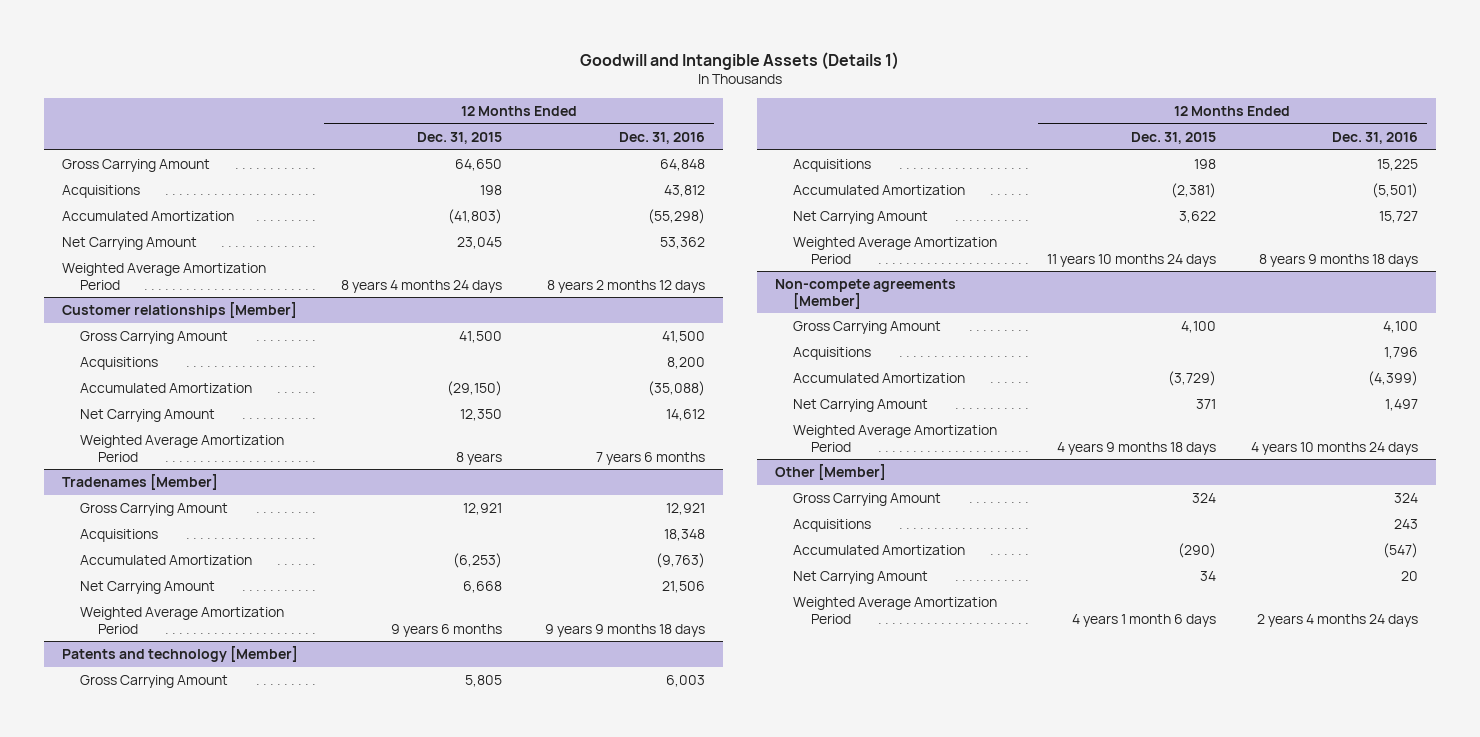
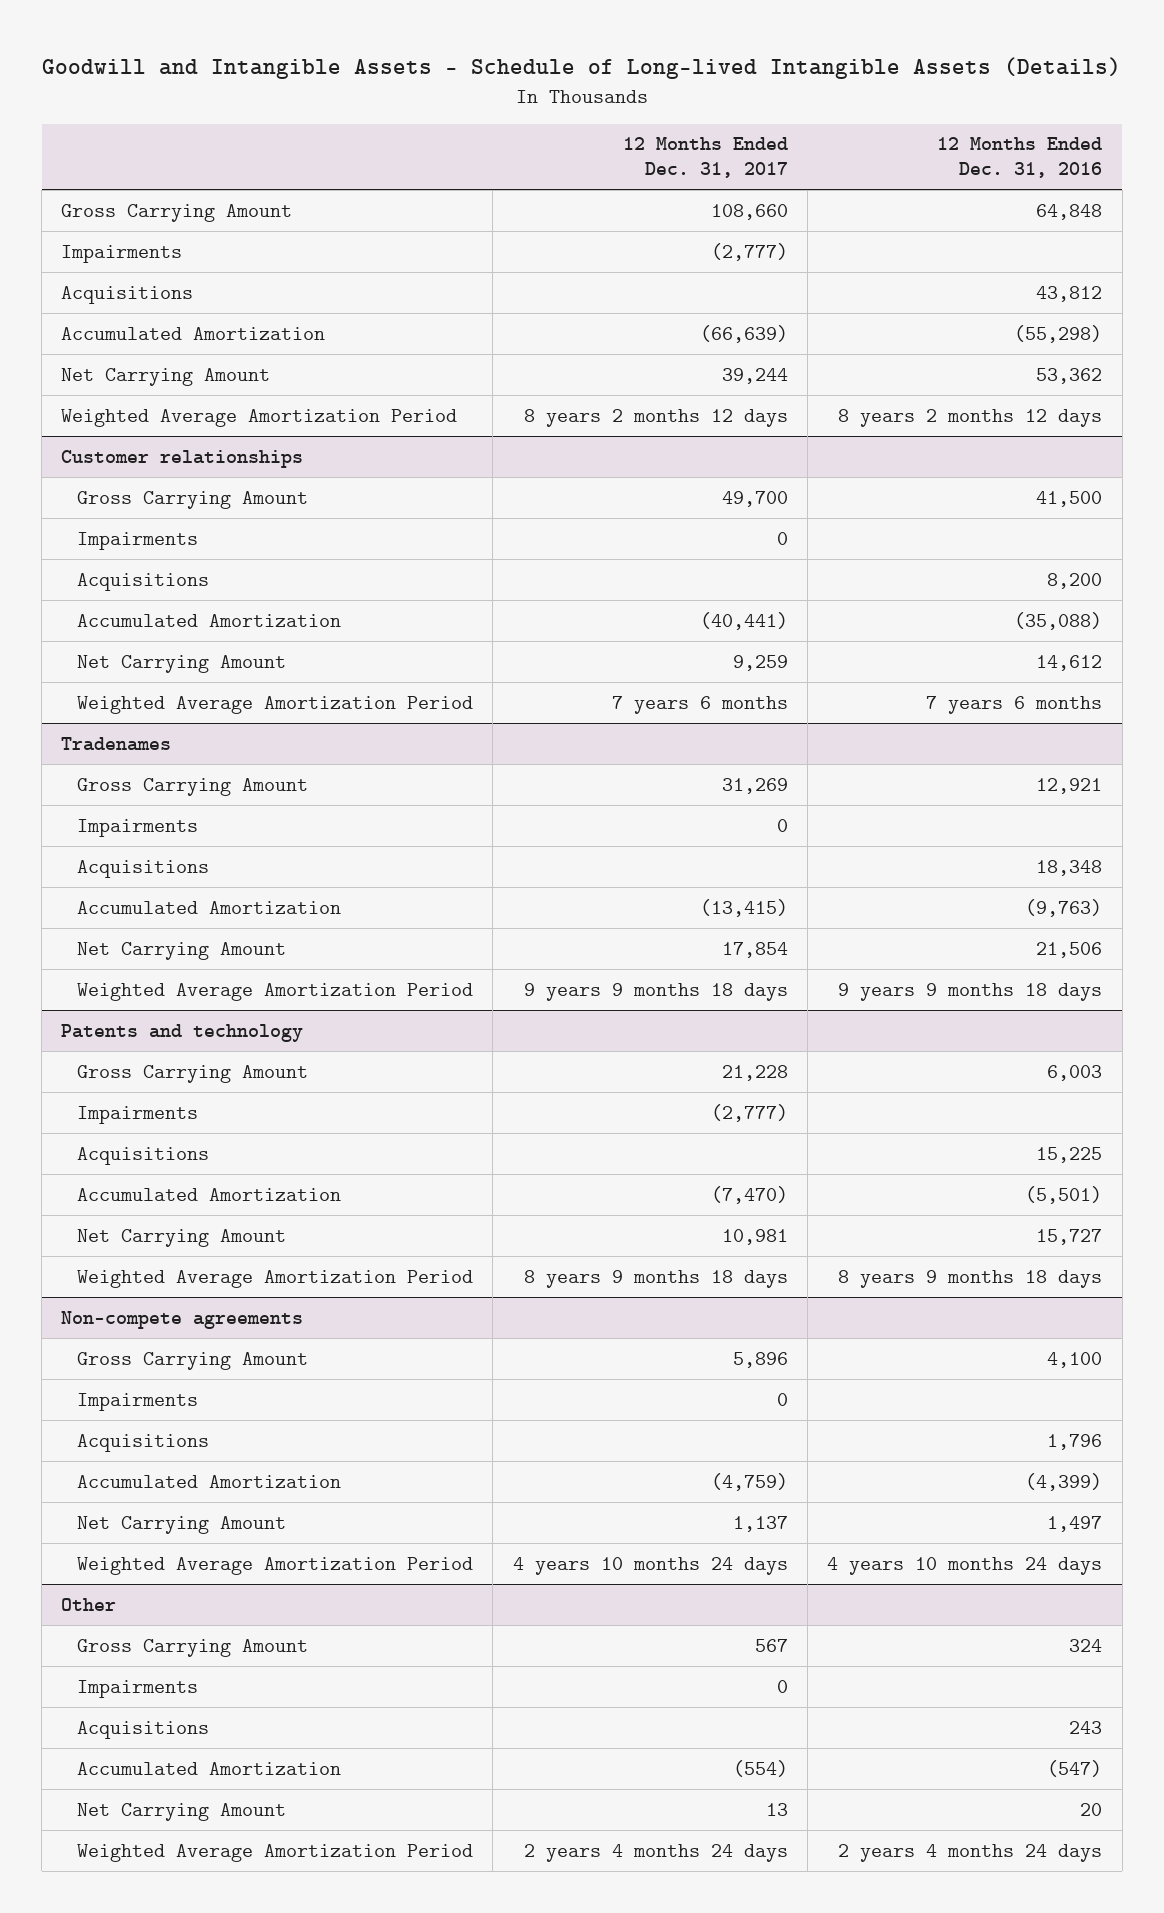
[579,51,899,70] Goodwill and Intangible Assets (Details 1) -> [41,57,1121,80] Goodwill and Intangible Assets - Schedule of Long-lived Intangible Assets (Details)
[417,131,503,144] Dec. 31, 2015 -> none
none -> [622,137,788,179] 12 Months Ended Dec. 31, 2017
none -> [61,244,183,263] Impairments
[61,301,297,318] Customer relationships [Member] -> [61,449,304,468] Customer relationships
none -> [77,531,199,550] Impairments
[61,473,218,490] Tradenames [Member] -> [61,736,172,751] Tradenames
none -> [77,818,199,837] Impairments
[61,645,298,662] Patents and technology [Member] -> [61,1023,304,1042] Patents and technology
none -> [77,1105,199,1124] Impairments
[775,278,957,309] Non-compete agreements [Member] -> [61,1310,304,1329] Non-compete agreements
none -> [77,1392,199,1411] Impairments
[775,463,887,480] Other [Member] -> [61,1597,117,1611] Other
none -> [77,1679,199,1698] Impairments

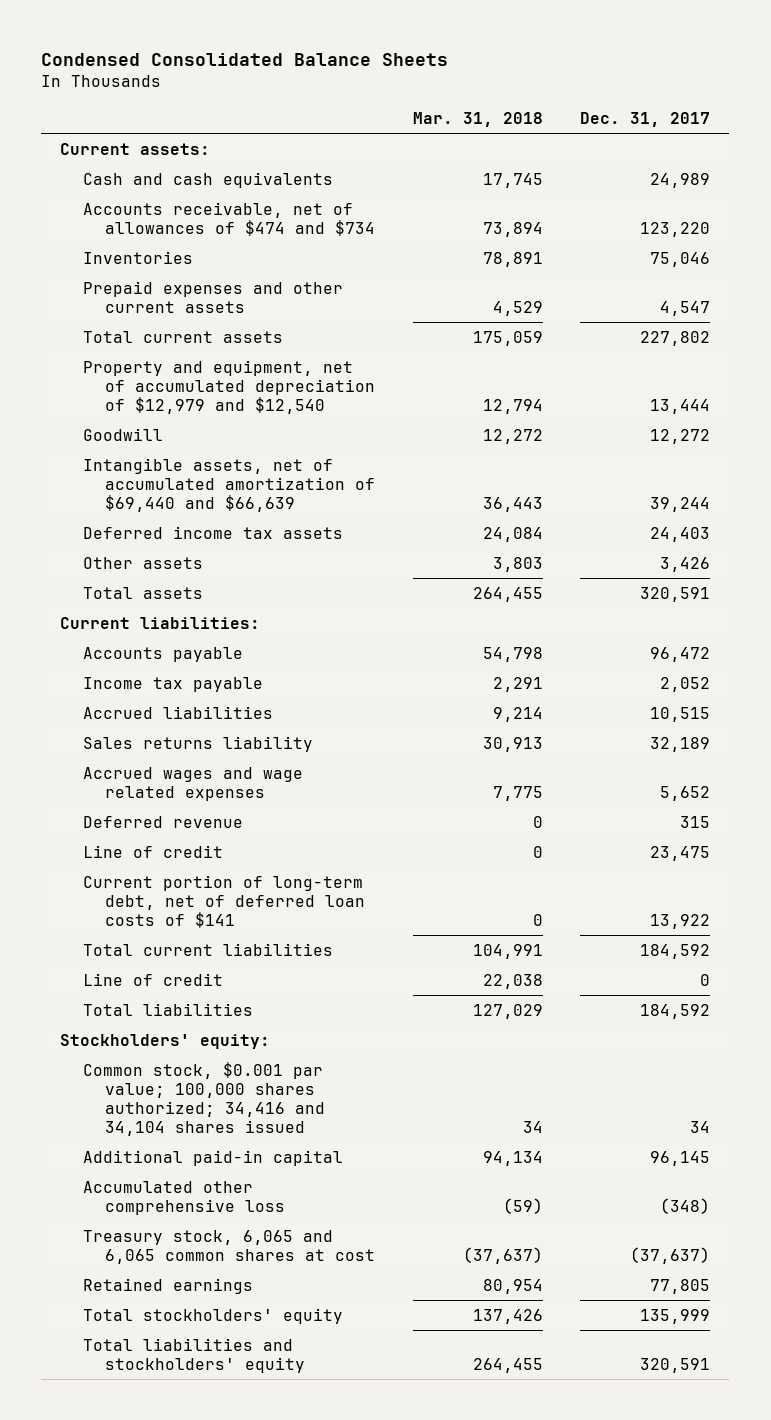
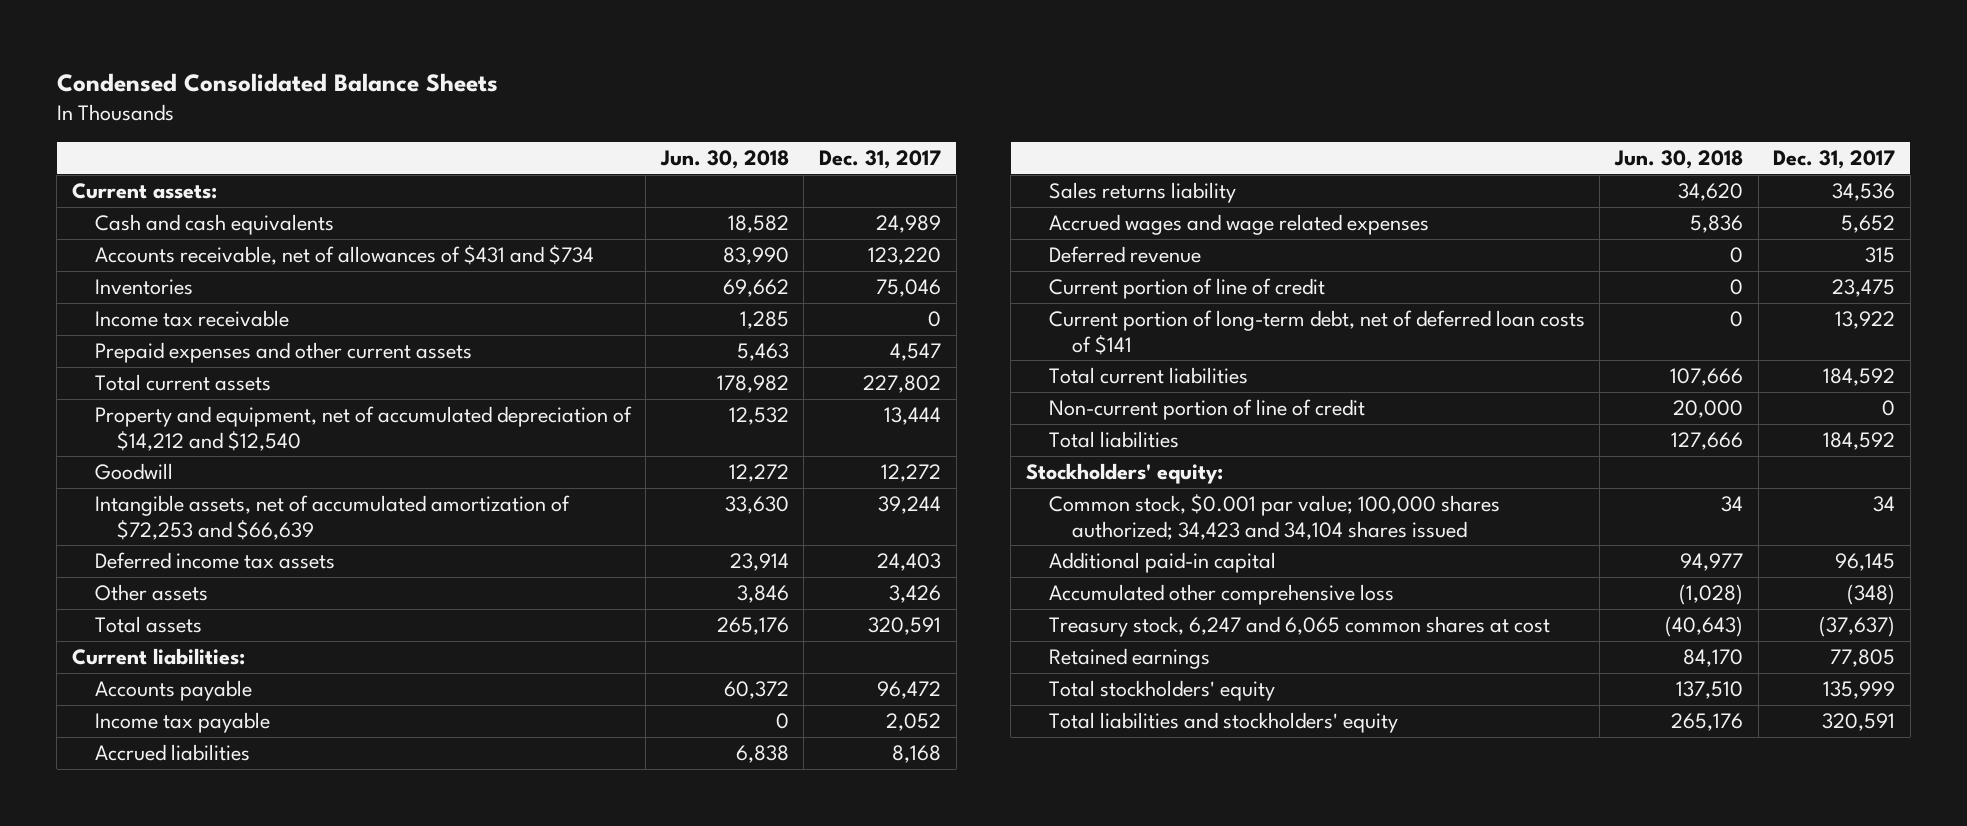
[412,111,543,127] Mar. 31, 2018 -> none
none -> [659,150,789,170] Jun. 30, 2018
[82,201,375,236] Accounts receivable, net of allowances of $474 and $734 -> [94,245,594,266] Accounts receivable, net of allowances of $431 and $734
none -> [94,310,289,328] Income tax receivable
[82,359,375,414] Property and equipment, net of accumulated depreciation of $12,979 and $12,540 -> [94,406,632,451] Property and equipment, net of accumulated depreciation of $14,212 and $12,540
[82,457,375,512] Intangible assets, net of accumulated amortization of $69,440 and $66,639 -> [94,495,570,540] Intangible assets, net of accumulated amortization of $72,253 and $66,639
[650,706,711,722] 10,515 -> [891,745,941,764] 8,168
[650,736,711,752] 32,189 -> [1832,183,1896,202] 34,536
[82,844,223,858] Line of credit -> [1048,278,1325,300] Current portion of line of credit
[82,972,223,986] Line of credit -> [1048,399,1365,421] Non-current portion of line of credit
[82,1061,325,1136] Common stock, $0.001 par value; 100,000 shares authorized; 34,416 and 34,104 shares issued -> [1048,494,1500,540] Common stock, $0.001 par value; 100,000 shares authorized; 34,423 and 34,104 shares issued
[82,1229,375,1264] Treasury stock, 6,065 and 6,065 common shares at cost -> [1048,616,1550,638] Treasury stock, 6,247 and 6,065 common shares at cost

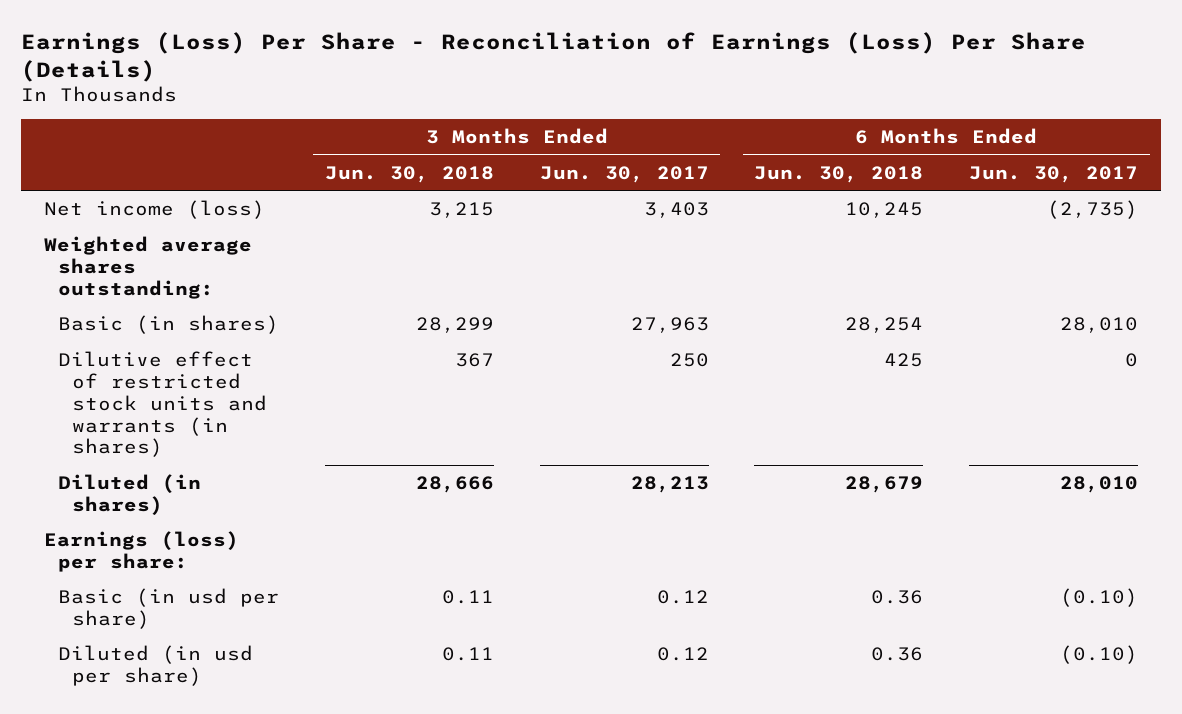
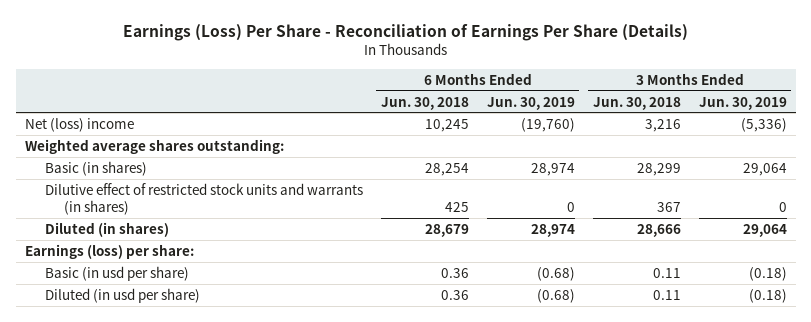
[21,32,1087,83] Earnings (Loss) Per Share - Reconciliation of Earnings (Loss) Per Share (Details) -> [122,23,688,41] Earnings (Loss) Per Share - Reconciliation of Earnings Per Share (Details)
[539,165,709,183] Jun. 30, 2017 -> none
[969,165,1139,183] Jun. 30, 2017 -> none
none -> [486,96,575,110] Jun. 30, 2019
none -> [698,96,787,110] Jun. 30, 2019
[44,200,266,220] Net income (loss) -> [24,117,134,132] Net (loss) income
[428,202,494,219] 3,215 -> [644,118,681,132] 3,216

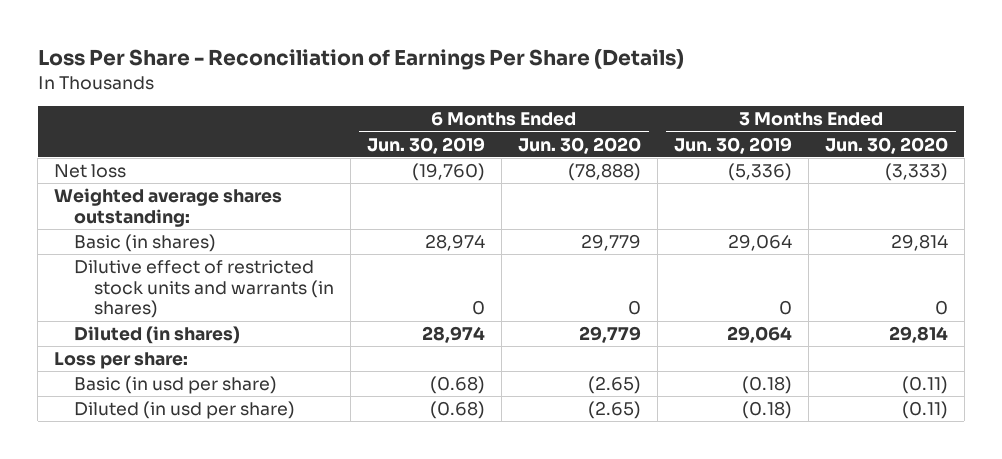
[122,23,688,41] Earnings (Loss) Per Share - Reconciliation of Earnings Per Share (Details) -> [37,49,684,71] Loss Per Share - Reconciliation of Earnings Per Share (Details)
[380,96,469,110] Jun. 30, 2018 -> none
[592,96,681,110] Jun. 30, 2018 -> none
none -> [518,136,642,154] Jun. 30, 2020
none -> [824,136,948,154] Jun. 30, 2020
[24,117,134,132] Net (loss) income -> [54,164,127,179] Net loss
[24,243,194,259] Earnings (loss) per share: -> [54,352,189,370] Loss per share:

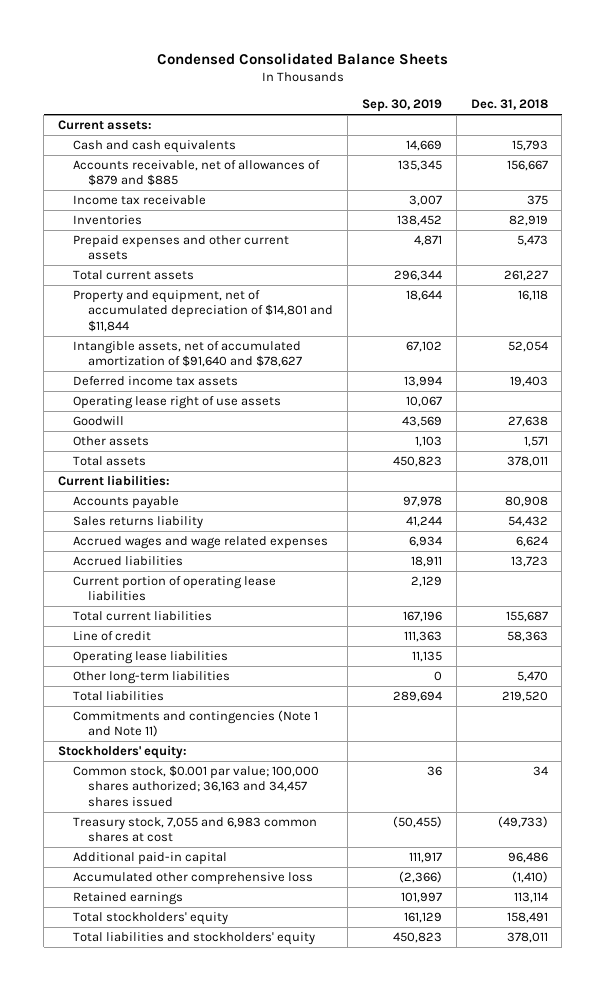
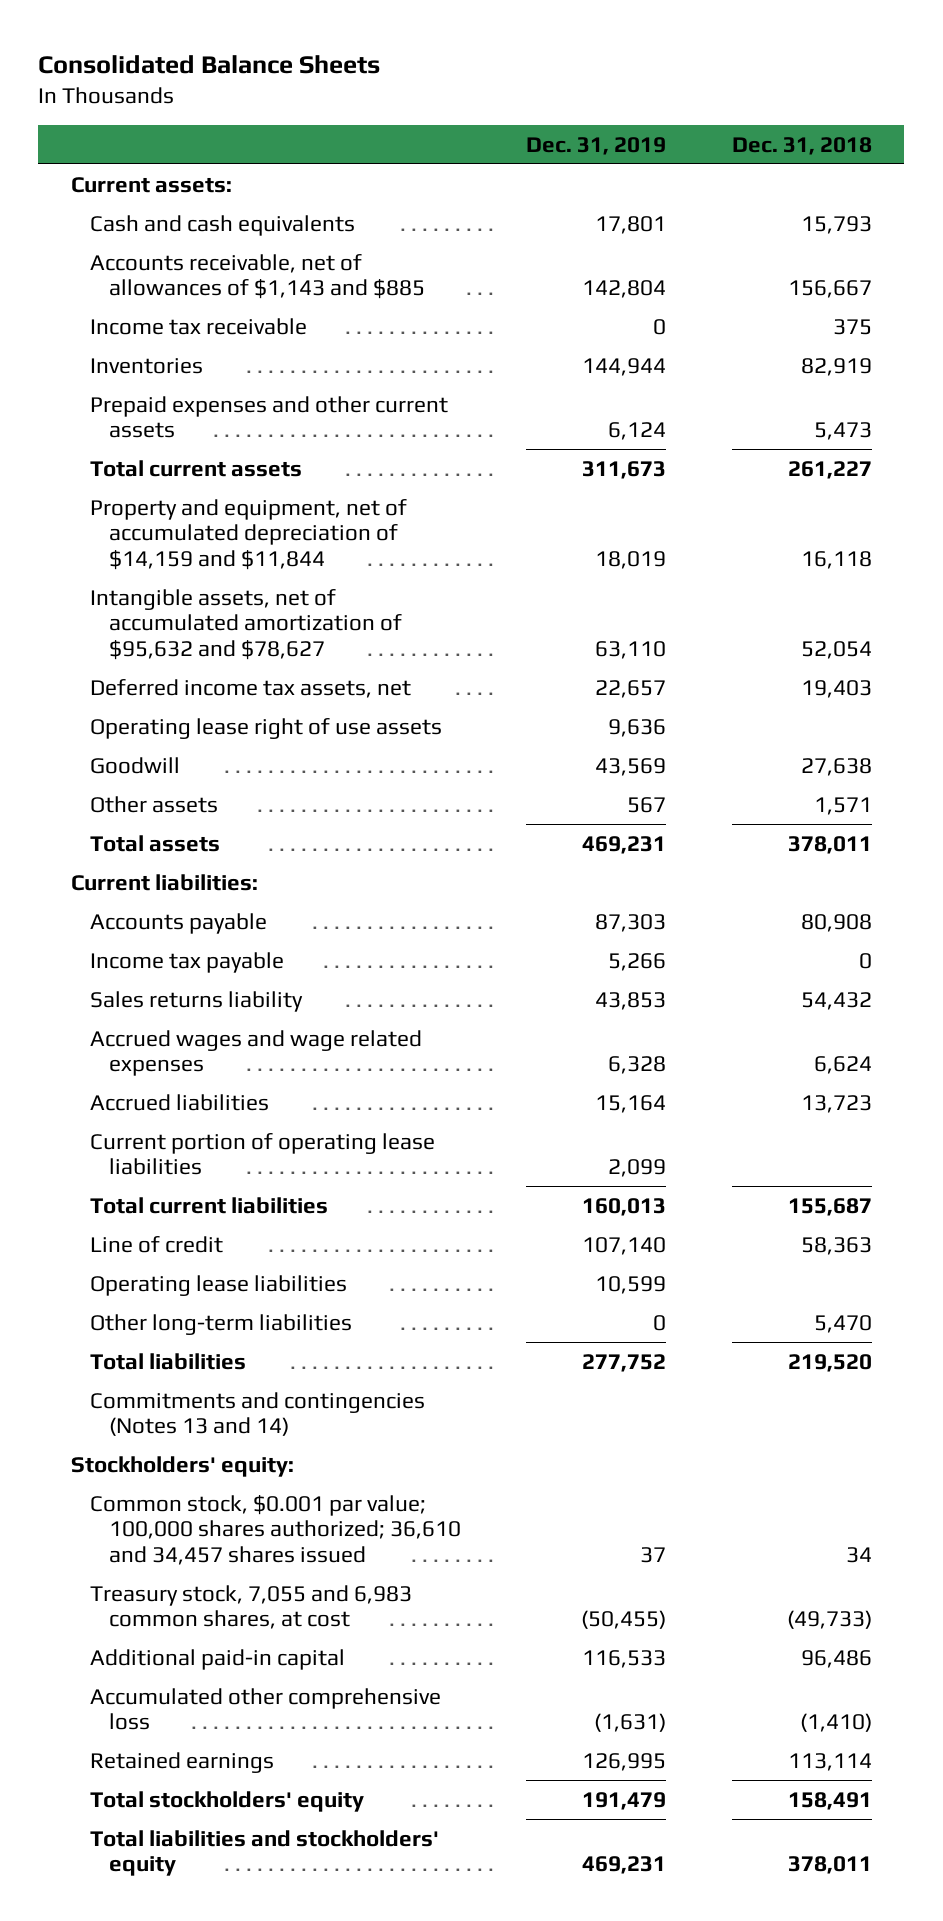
[156,53,448,66] Condensed Consolidated Balance Sheets -> [38,54,381,74] Consolidated Balance Sheets
[361,99,442,113] Sep. 30, 2019 -> none
none -> [526,136,667,155] Dec. 31, 2019
[73,160,321,187] Accounts receivable, net of allowances of $879 and $885 -> [90,253,426,300] Accounts receivable, net of allowances of $1,143 and $885
[73,290,333,332] Property and equipment, net of accumulated depreciation of $14,801 and $11,844 -> [90,498,408,570] Property and equipment, net of accumulated depreciation of $14,159 and $11,844
[73,341,302,368] Intangible assets, net of accumulated amortization of $91,640 and $78,627 -> [90,588,403,660] Intangible assets, net of accumulated amortization of $95,632 and $78,627
[73,376,239,387] Deferred income tax assets -> [90,678,412,698] Deferred income tax assets, net
none -> [90,951,285,973] Income tax payable
[73,710,319,738] Commitments and contingencies (Note 1 and Note 11) -> [90,1391,426,1437] Commitments and contingencies (Notes 13 and 14)
[73,765,320,807] Common stock, $0.001 par value; 100,000 shares authorized; 36,163 and 34,457 shares issued -> [90,1494,462,1565] Common stock, $0.001 par value; 100,000 shares authorized; 36,610 and 34,457 shares issued
[73,817,318,843] Treasury stock, 7,055 and 6,983 common shares at cost -> [90,1584,413,1630] Treasury stock, 7,055 and 6,983 common shares, at cost

